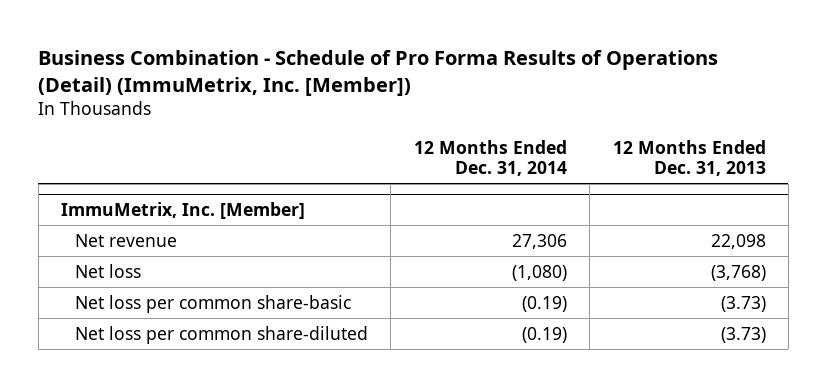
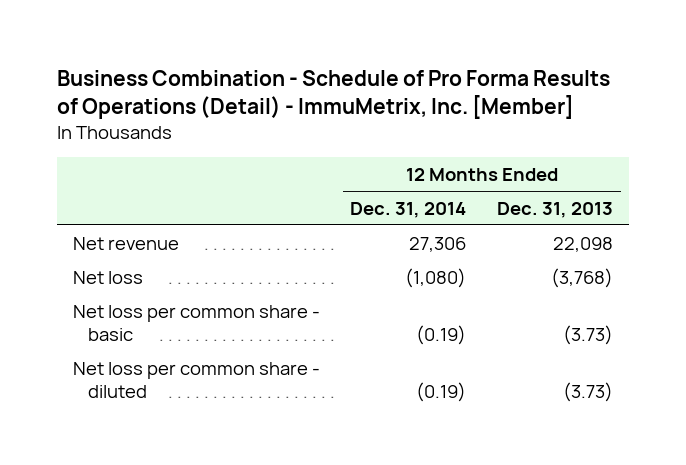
[38,49,719,96] Business Combination - Schedule of Pro Forma Results of Operations (Detail) (ImmuMetrix, Inc. [Member]) -> [57,69,611,120] Business Combination - Schedule of Pro Forma Results of Operations (Detail) - ImmuMetrix, Inc. [Member]
[61,201,306,219] ImmuMetrix, Inc. [Member] -> none
[74,294,351,313] Net loss per common share-basic -> [72,304,320,341] Net loss per common share - basic
[74,325,368,344] Net loss per common share-diluted -> [72,361,320,398] Net loss per common share - diluted

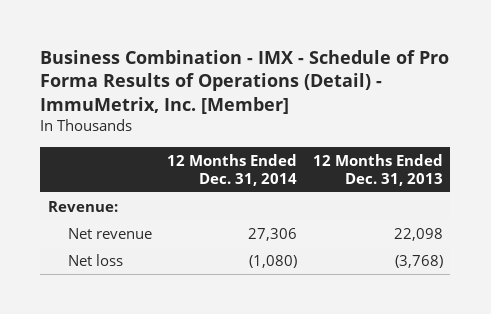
[57,69,611,120] Business Combination - Schedule of Pro Forma Results of Operations (Detail) - ImmuMetrix, Inc. [Member] -> [40,49,450,114] Business Combination - IMX - Schedule of Pro Forma Results of Operations (Detail) - ImmuMetrix, Inc. [Member]
none -> [48,201,119,213] Revenue:
[72,304,320,341] Net loss per common share - basic -> none
[72,361,320,398] Net loss per common share - diluted -> none

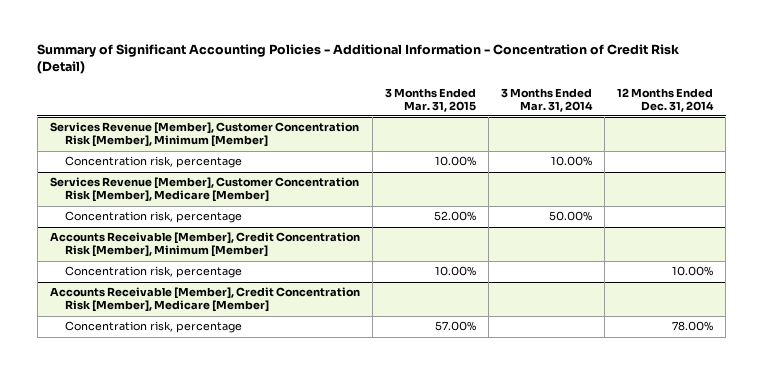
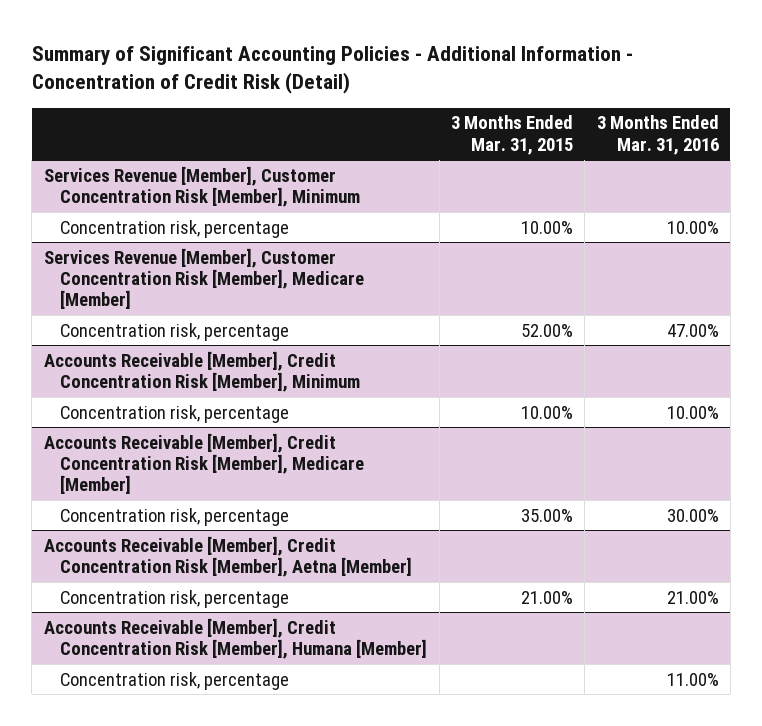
[501,87,594,112] 3 Months Ended Mar. 31, 2014 -> none
[617,87,715,112] 12 Months Ended Dec. 31, 2014 -> none
none -> [596,115,719,155] 3 Months Ended Mar. 31, 2016
[49,122,359,148] Services Revenue [Member], Customer Concentration Risk [Member], Minimum [Member] -> [43,165,361,208] Services Revenue [Member], Customer Concentration Risk [Member], Minimum
[49,232,360,258] Accounts Receivable [Member], Credit Concentration Risk [Member], Minimum [Member] -> [43,350,361,393] Accounts Receivable [Member], Credit Concentration Risk [Member], Minimum
[434,321,476,332] 57.00% -> [520,508,573,522] 35.00%
none -> [43,535,413,578] Accounts Receivable [Member], Credit Concentration Risk [Member], Aetna [Member]
none -> [60,589,290,608] Concentration risk, percentage
none -> [43,617,428,660] Accounts Receivable [Member], Credit Concentration Risk [Member], Humana [Member]
none -> [60,671,290,690] Concentration risk, percentage

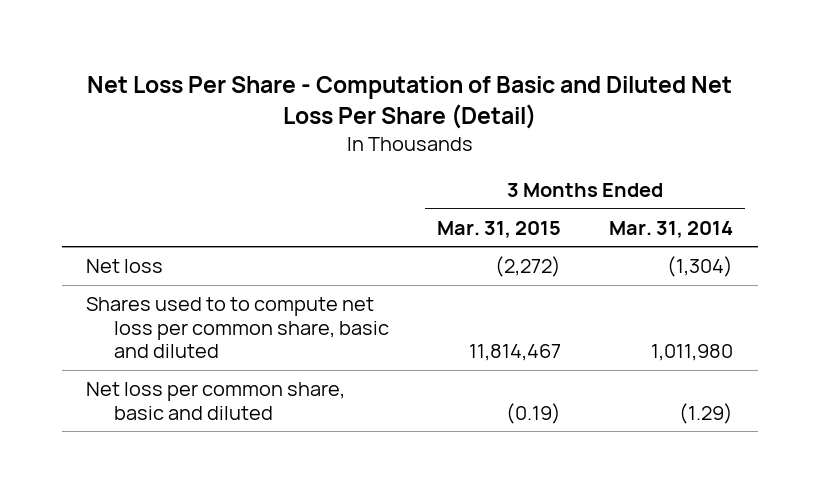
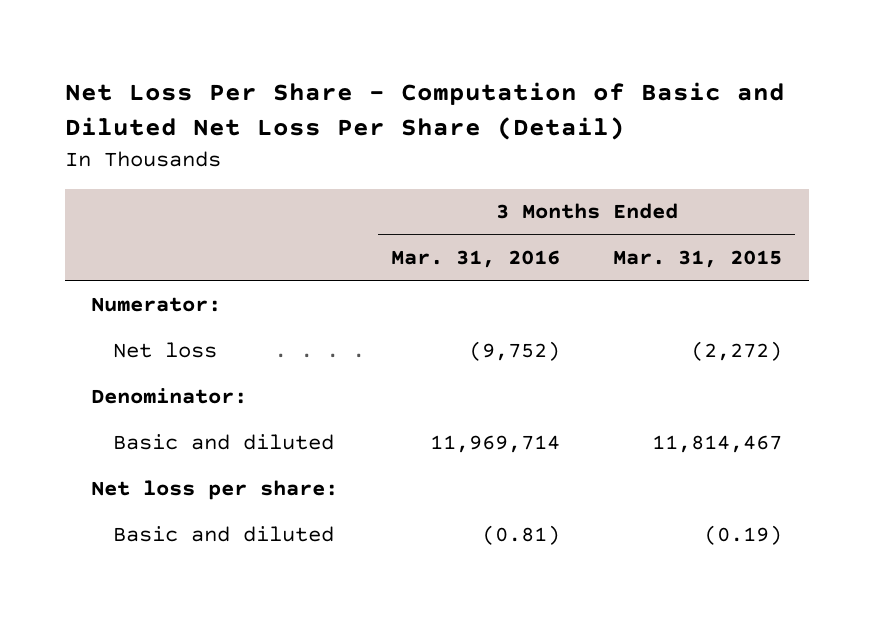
[609,220,734,238] Mar. 31, 2014 -> none
none -> [391,249,561,268] Mar. 31, 2016
none -> [91,296,222,312] Numerator:
none -> [91,387,248,404] Denominator:
[86,297,390,359] Shares used to to compute net loss per common share, basic and diluted -> [113,433,335,450] Basic and diluted
none -> [91,479,339,500] Net loss per share:
[86,382,346,420] Net loss per common share, basic and diluted -> [113,525,335,542] Basic and diluted

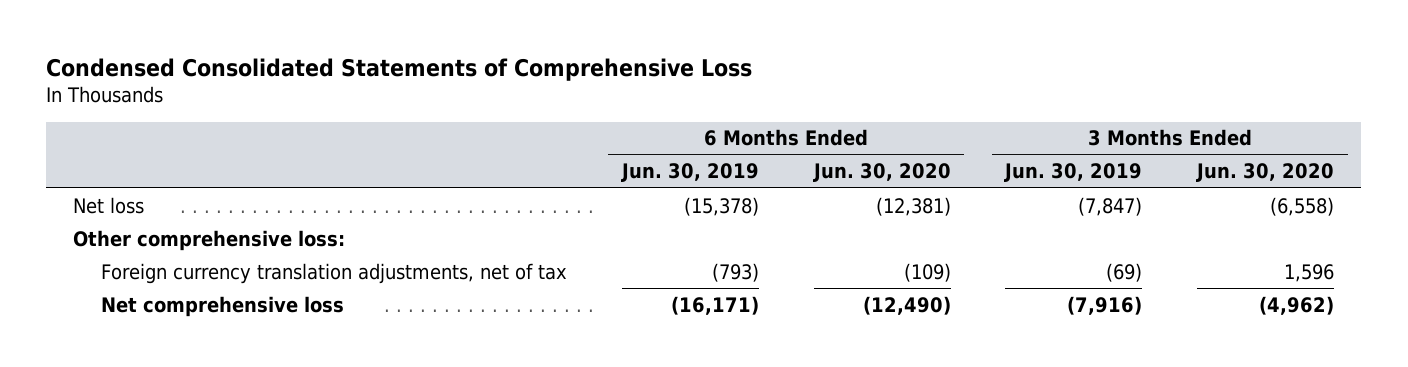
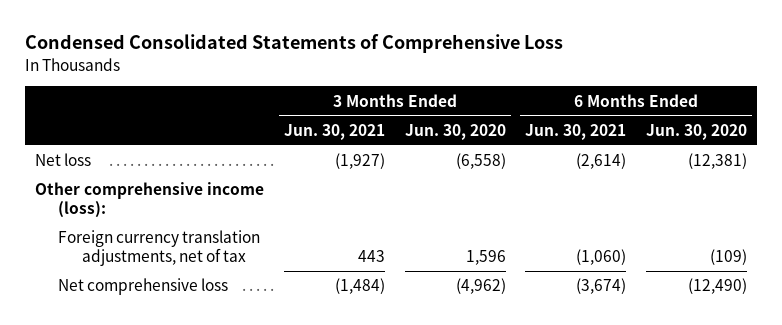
[620,163,759,183] Jun. 30, 2019 -> none
[1004,163,1143,183] Jun. 30, 2019 -> none
none -> [283,124,385,141] Jun. 30, 2021
none -> [525,124,627,141] Jun. 30, 2021
[73,229,346,251] Other comprehensive loss: -> [34,182,264,218] Other comprehensive income (loss):

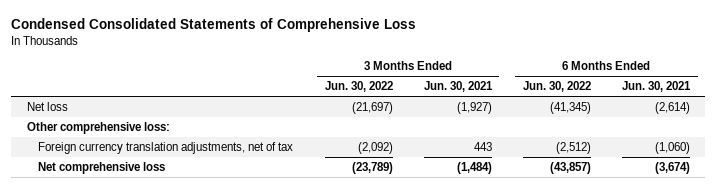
[404,124,506,141] Jun. 30, 2020 -> none
[646,124,748,141] Jun. 30, 2020 -> none
none -> [324,81,393,93] Jun. 30, 2022
none -> [522,81,591,93] Jun. 30, 2022
[34,182,264,218] Other comprehensive income (loss): -> [26,122,170,135] Other comprehensive loss:

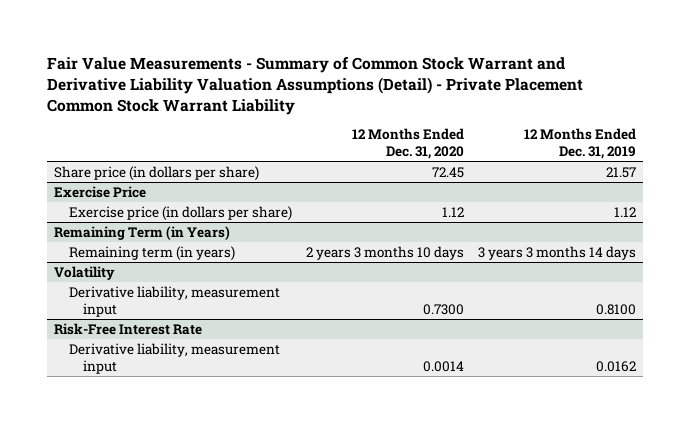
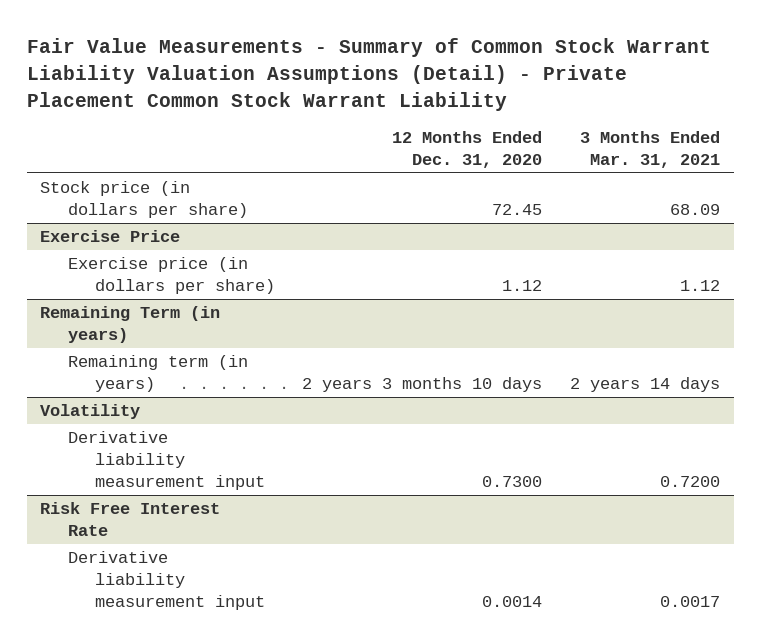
[47,56,584,115] Fair Value Measurements - Summary of Common Stock Warrant and Derivative Liability Valuation Assumptions (Detail) - Private Placement Common Stock Warrant Liability -> [26,38,711,111] Fair Value Measurements - Summary of Common Stock Warrant Liability Valuation Assumptions (Detail) - Private Placement Common Stock Warrant Liability
[523,128,636,160] 12 Months Ended Dec. 31, 2019 -> none
none -> [579,130,720,168] 3 Months Ended Mar. 31, 2021
[54,165,260,181] Share price (in dollars per share) -> [40,181,248,219] Stock price (in dollars per share)
[54,225,231,240] Remaining Term (in Years) -> [40,306,221,344] Remaining Term (in years)
[68,285,280,317] Derivative liability, measurement input -> [67,431,265,491] Derivative liability measurement input
[54,322,203,335] Risk-Free Interest Rate -> [40,502,221,537] Risk Free Interest Rate
[68,342,280,374] Derivative liability, measurement input -> [67,551,265,611] Derivative liability measurement input

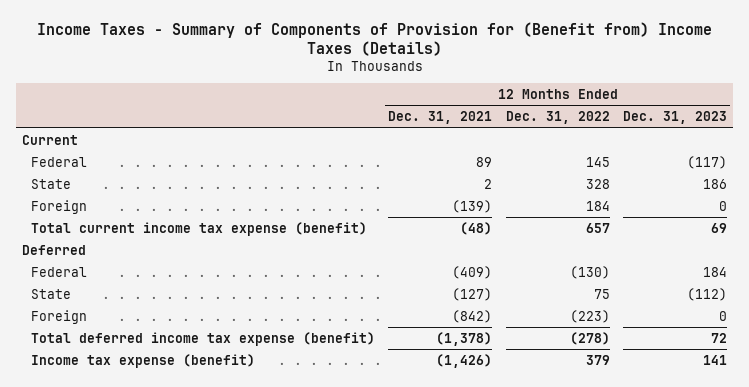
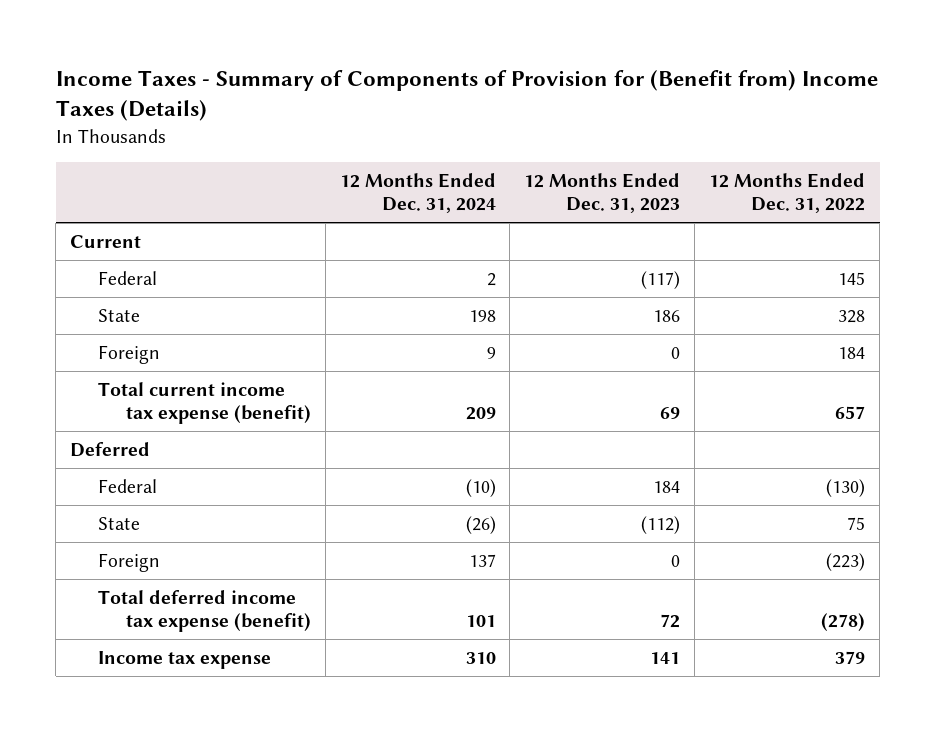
[388,111,493,125] Dec. 31, 2021 -> none
none -> [339,172,496,213] 12 Months Ended Dec. 31, 2024
[31,353,256,368] Income tax expense (benefit) -> [97,650,271,669] Income tax expense

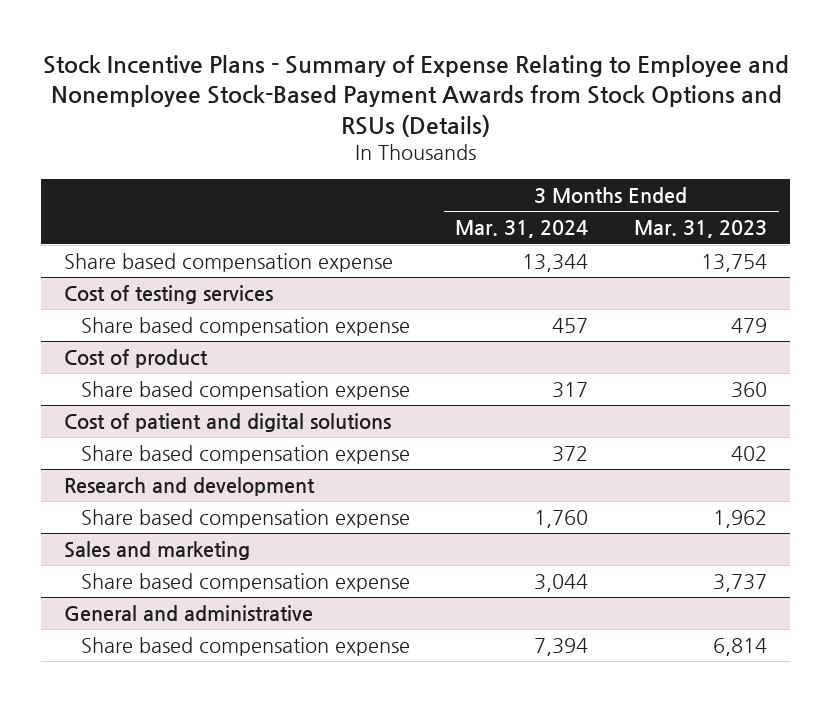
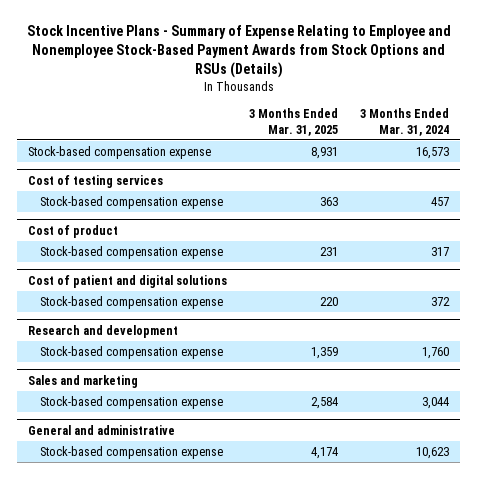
[634,220,768,239] Mar. 31, 2023 -> none
none -> [249,108,339,136] 3 Months Ended Mar. 31, 2025
[64,253,394,273] Share based compensation expense -> [28,145,212,159] Stock-based compensation expense
[522,254,589,273] 13,344 -> [416,146,450,159] 16,573
[80,317,410,337] Share based compensation expense -> [39,195,223,209] Stock-based compensation expense
[80,381,410,401] Share based compensation expense -> [39,245,223,259] Stock-based compensation expense
[80,445,410,465] Share based compensation expense -> [39,295,223,309] Stock-based compensation expense
[80,509,410,529] Share based compensation expense -> [39,345,223,359] Stock-based compensation expense
[80,573,410,593] Share based compensation expense -> [39,395,223,409] Stock-based compensation expense
[80,637,410,657] Share based compensation expense -> [39,445,223,459] Stock-based compensation expense
[534,638,589,657] 7,394 -> [416,446,450,459] 10,623

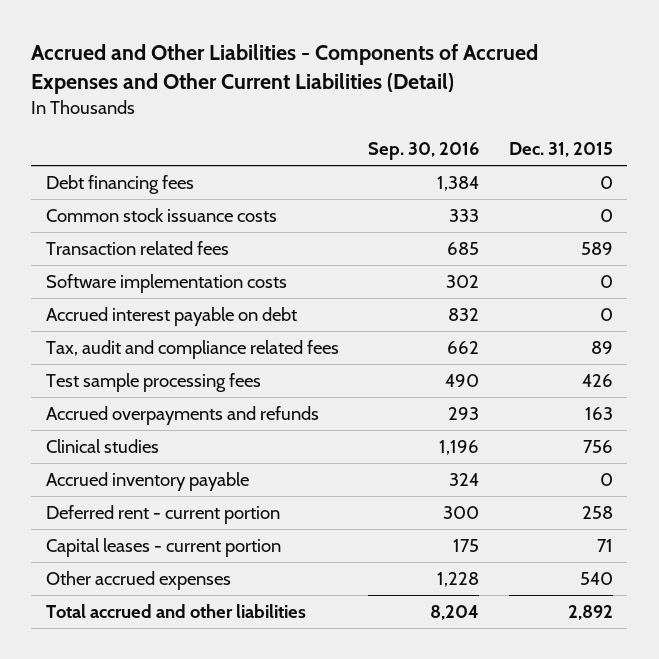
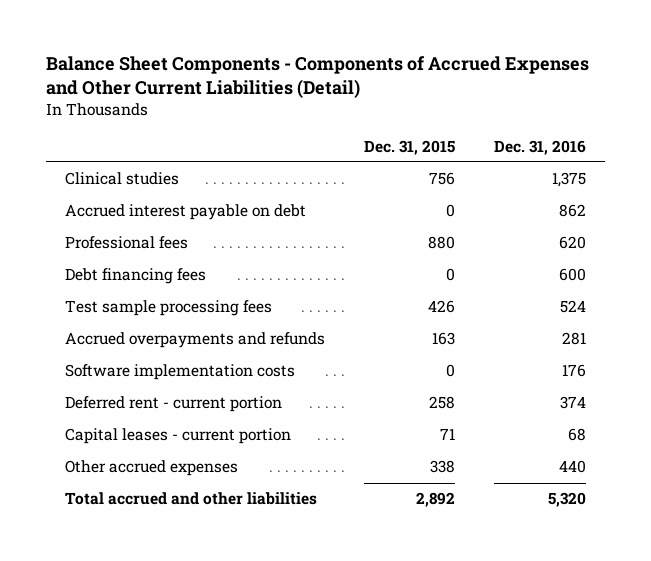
[31,44,539,94] Accrued and Other Liabilities - Components of Accrued Expenses and Other Current Liabilities (Detail) -> [45,55,589,98] Balance Sheet Components - Components of Accrued Expenses and Other Current Liabilities (Detail)
[368,142,480,161] Sep. 30, 2016 -> none
none -> [493,139,586,155] Dec. 31, 2016
[46,207,278,222] Common stock issuance costs -> none
[46,240,230,255] Transaction related fees -> none
[46,438,160,453] Clinical studies -> [65,172,180,186] Clinical studies
[46,339,340,359] Tax, audit and compliance related fees -> none
none -> [65,236,189,250] Professional fees
[46,174,195,194] Debt financing fees -> [65,268,207,285] Debt financing fees
[46,471,250,491] Accrued inventory payable -> none
[46,273,288,293] Software implementation costs -> [65,364,296,381] Software implementation costs
[579,571,613,585] 540 -> [430,460,456,474] 338

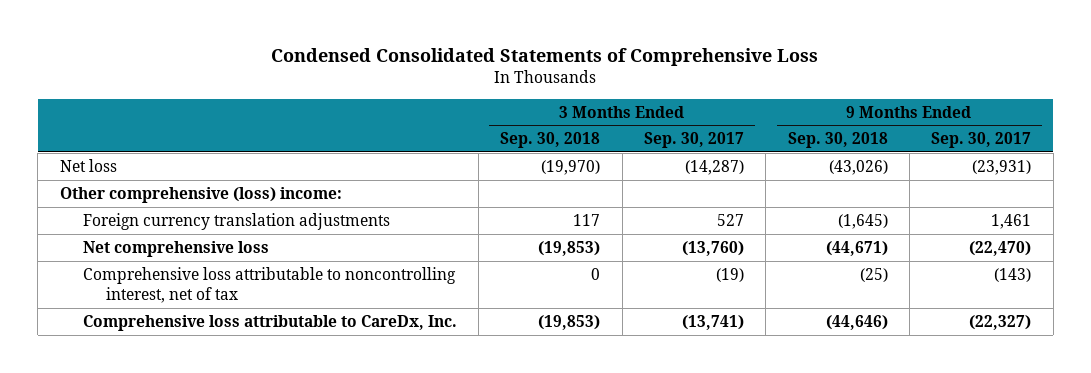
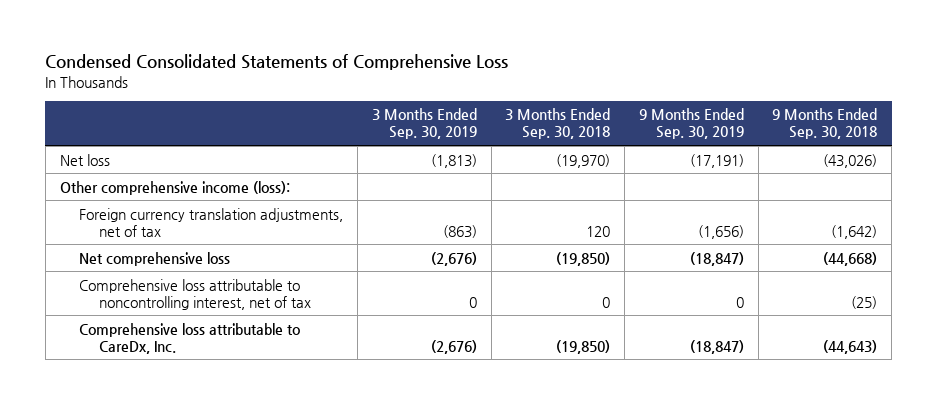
[643,132,744,149] Sep. 30, 2017 -> none
[931,132,1032,149] Sep. 30, 2017 -> none
none -> [371,108,477,140] 3 Months Ended Sep. 30, 2019
none -> [638,108,744,140] 9 Months Ended Sep. 30, 2019
[59,186,342,203] Other comprehensive (loss) income: -> [59,180,290,195] Other comprehensive income (loss):
[82,212,390,230] Foreign currency translation adjustments -> [79,207,344,237] Foreign currency translation adjustments, net of tax
[573,213,601,226] 117 -> [586,225,611,237] 120
[837,213,888,229] (1,645) -> [831,224,878,239] (1,642)
[538,240,601,256] (19,853) -> [556,251,611,266] (19,850)
[825,240,888,256] (44,671) -> [823,251,878,266] (44,668)
[538,314,601,330] (19,853) -> [556,339,611,354] (19,850)
[825,314,888,330] (44,646) -> [823,339,878,354] (44,643)

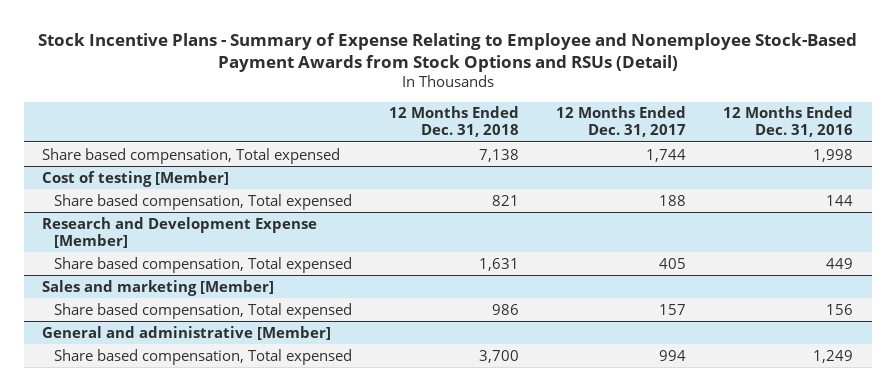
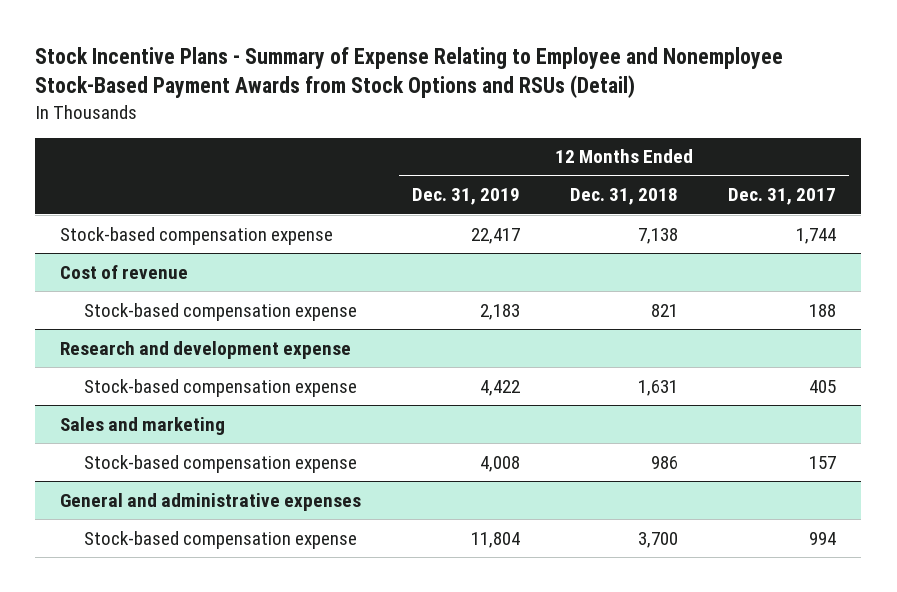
[723,106,854,138] 12 Months Ended Dec. 31, 2016 -> none
none -> [411,188,520,206] Dec. 31, 2019
[42,147,341,164] Share based compensation, Total expensed -> [60,226,334,245] Stock-based compensation expense
[42,170,230,187] Cost of testing [Member] -> [60,264,189,279] Cost of revenue
[54,193,353,210] Share based compensation, Total expensed -> [84,302,358,321] Stock-based compensation expense
[42,216,318,248] Research and Development Expense [Member] -> [60,340,352,359] Research and development expense
[54,256,353,273] Share based compensation, Total expensed -> [84,378,358,397] Stock-based compensation expense
[42,279,275,296] Sales and marketing [Member] -> [60,416,226,435] Sales and marketing
[54,302,353,319] Share based compensation, Total expensed -> [84,454,358,473] Stock-based compensation expense
[42,325,332,340] General and administrative [Member] -> [60,492,362,511] General and administrative expenses
[54,348,353,365] Share based compensation, Total expensed -> [84,530,358,549] Stock-based compensation expense

